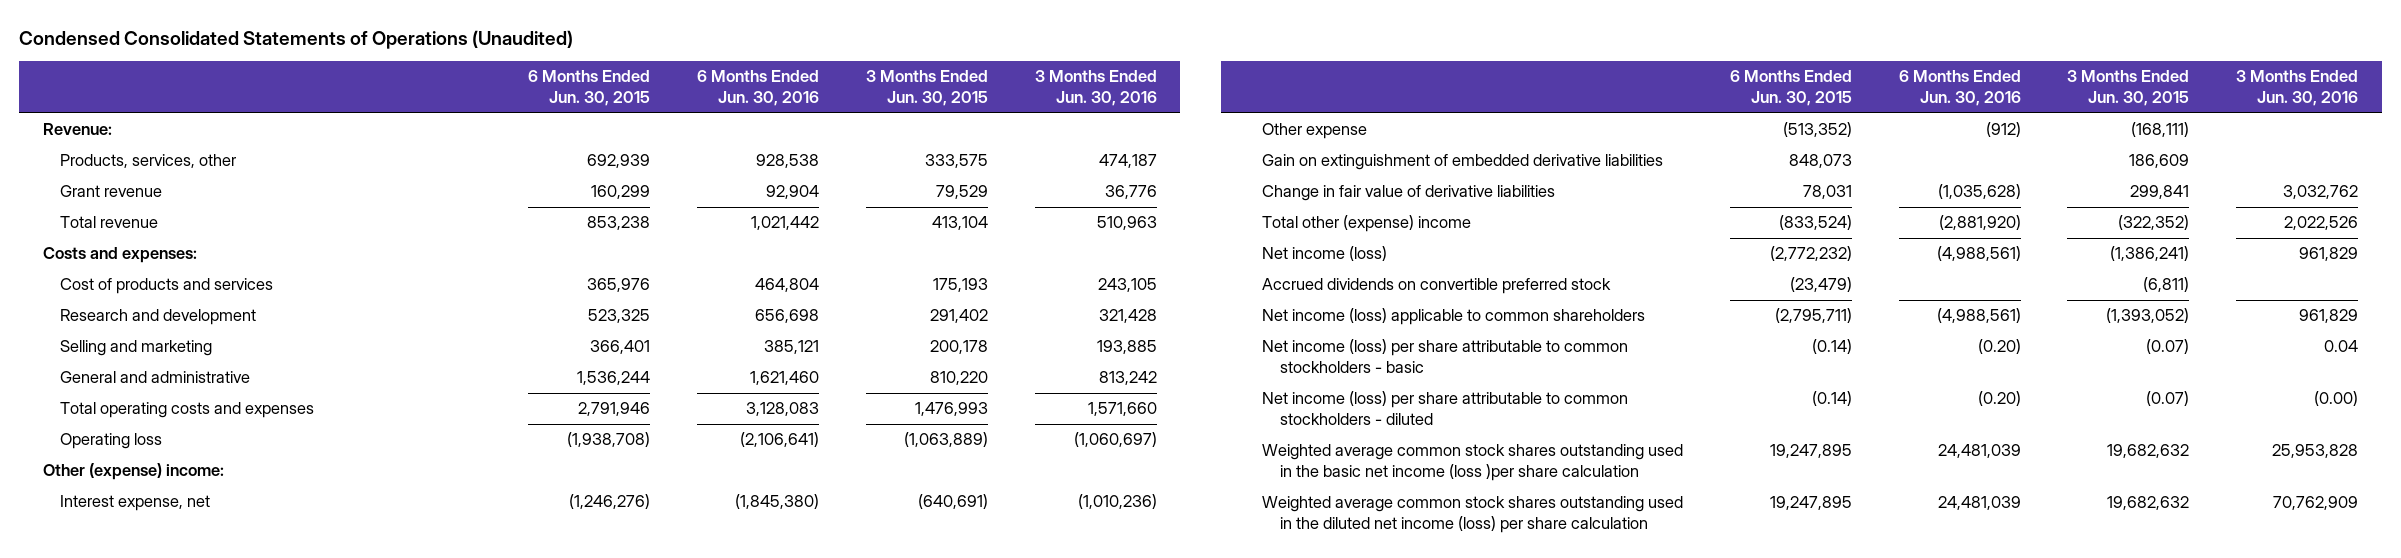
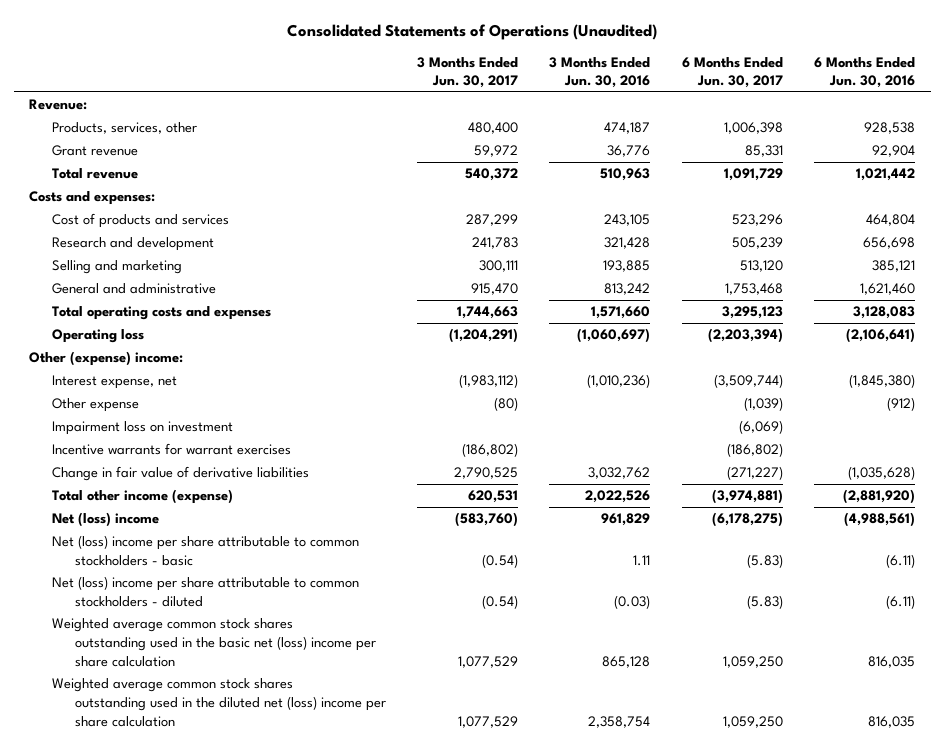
[19,29,574,49] Condensed Consolidated Statements of Operations (Unaudited) -> [287,24,658,41] Consolidated Statements of Operations (Unaudited)
[528,70,651,107] 6 Months Ended Jun. 30, 2015 -> none
[865,70,988,107] 3 Months Ended Jun. 30, 2015 -> none
none -> [416,56,518,89] 3 Months Ended Jun. 30, 2017
none -> [681,56,783,89] 6 Months Ended Jun. 30, 2017
[1261,154,1663,171] Gain on extinguishment of embedded derivative liabilities -> none
none -> [51,421,233,436] Impairment loss on investment
none -> [51,443,291,456] Incentive warrants for warrant exercises
[1261,278,1611,295] Accrued dividends on convertible preferred stock -> none
[1261,308,1645,326] Net income (loss) applicable to common shareholders -> none
[1261,215,1471,233] Total other (expense) income -> [51,489,233,505] Total other income (expense)
[1261,246,1387,262] Net income (loss) -> [51,512,159,528] Net (loss) income
[1261,339,1628,374] Net income (loss) per share attributable to common stockholders - basic -> [51,535,359,566] Net (loss) income per share attributable to common stockholders - basic
[1977,339,2021,355] (0.20) -> [885,553,915,568] (6.11)
[2324,340,2359,353] 0.04 -> [633,554,651,566] 1.11
[1261,391,1628,426] Net income (loss) per share attributable to common stockholders - diluted -> [51,576,359,607] Net (loss) income per share attributable to common stockholders - diluted
[1977,391,2021,407] (0.20) -> [885,594,915,609] (6.11)
[2314,391,2359,407] (0.00) -> [614,594,651,609] (0.03)
[1261,444,1683,482] Weighted average common stock shares outstanding used in the basic net income (loss )per share calculation -> [51,618,376,667] Weighted average common stock shares outstanding used in the basic net (loss) income per share calculation
[1937,444,2021,459] 24,481,039 -> [867,655,915,668] 816,035
[2272,444,2359,459] 25,953,828 -> [602,655,651,668] 865,128
[1261,496,1683,534] Weighted average common stock shares outstanding used in the diluted net income (loss) per share calculation -> [51,678,386,727] Weighted average common stock shares outstanding used in the diluted net (loss) income per share calculation
[1937,496,2021,511] 24,481,039 -> [867,715,915,728] 816,035
[2273,496,2359,511] 70,762,909 -> [588,715,651,728] 2,358,754

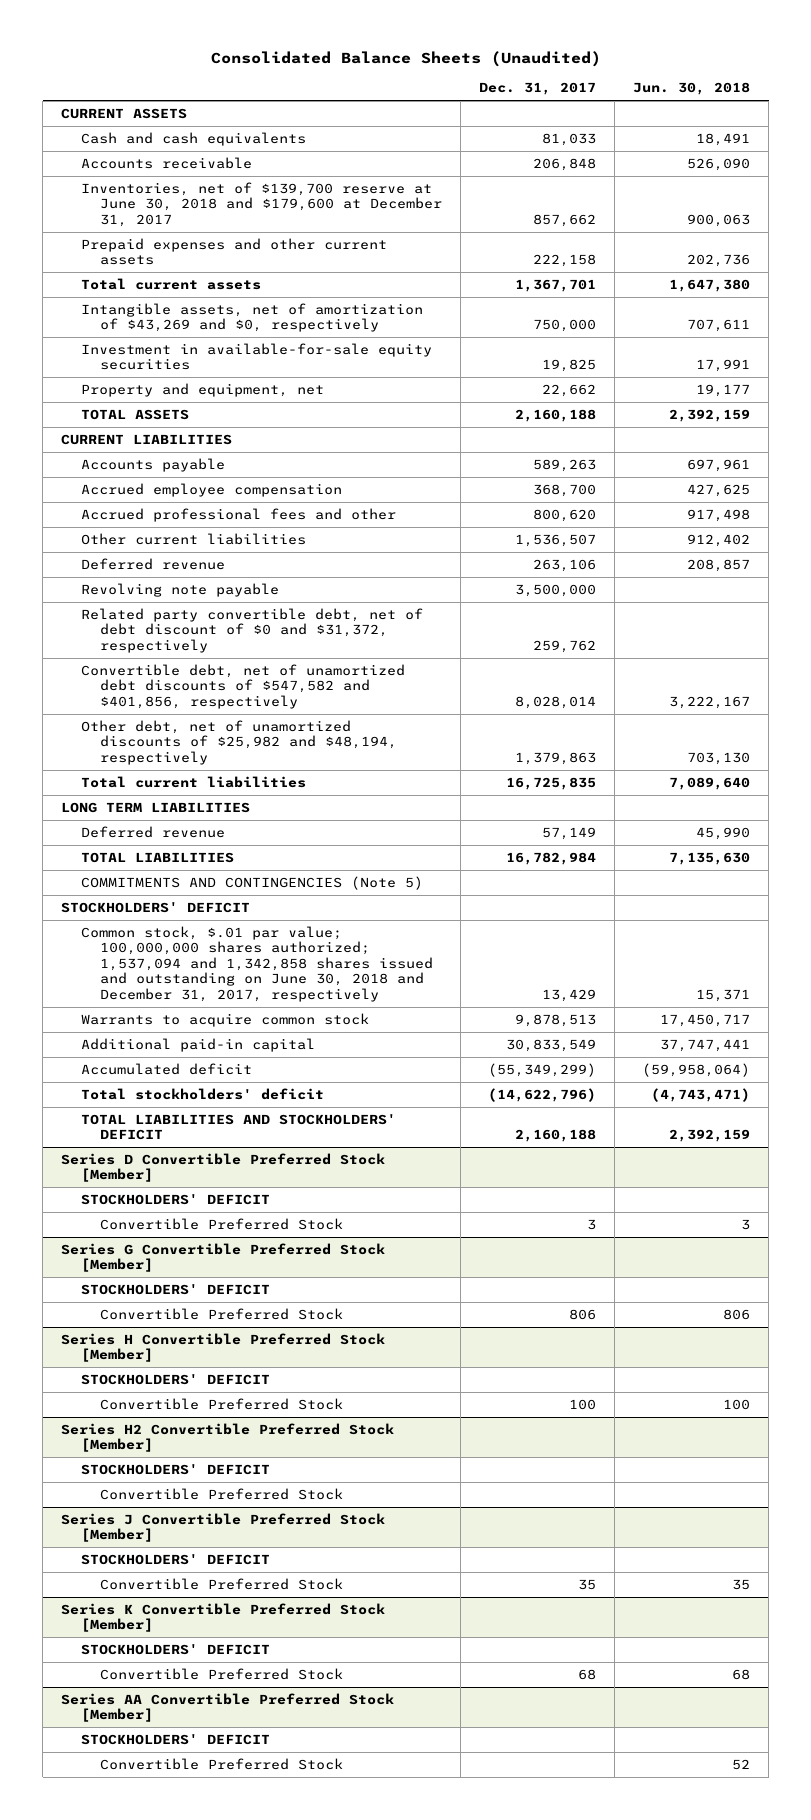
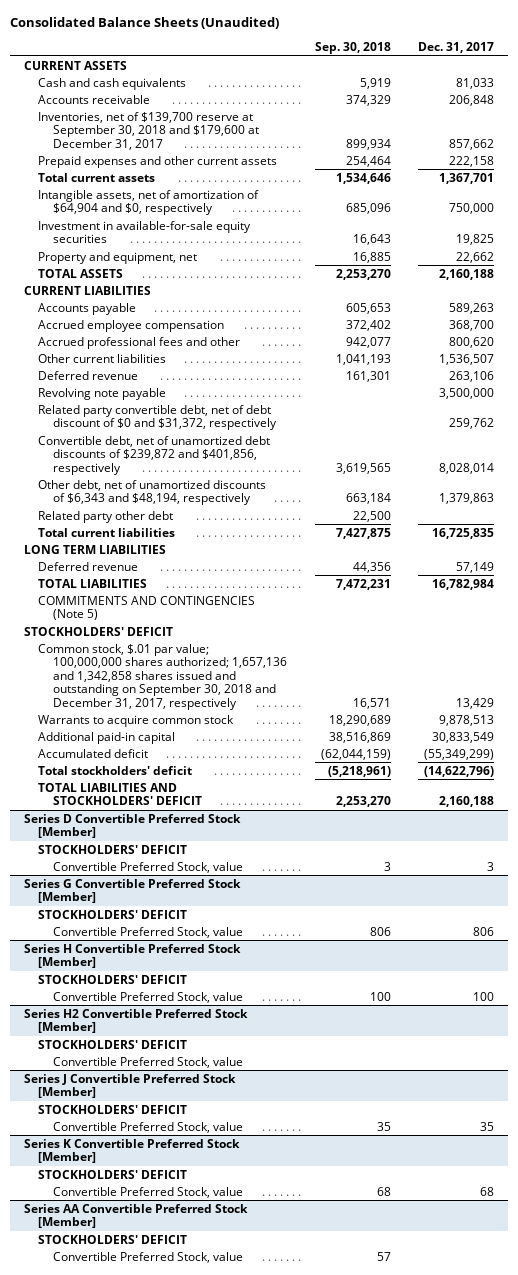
[633,82,751,96] Jun. 30, 2018 -> none
none -> [314,42,391,55] Sep. 30, 2018
[80,181,443,227] Inventories, net of $139,700 reserve at June 30, 2018 and $179,600 at December 31, 2017 -> [38,111,260,150] Inventories, net of $139,700 reserve at September 30, 2018 and $179,600 at December 31, 2017
[80,302,423,333] Intangible assets, net of amortization of $43,269 and $0, respectively -> [38,189,260,216] Intangible assets, net of amortization of $64,904 and $0, respectively
[80,663,405,709] Convertible debt, net of unamortized debt discounts of $547,582 and $401,856, respectively -> [38,435,271,475] Convertible debt, net of unamortized debt discounts of $239,872 and $401,856, respectively
[80,719,398,765] Other debt, net of unamortized discounts of $25,982 and $48,194, respectively -> [38,479,267,506] Other debt, net of unamortized discounts of $6,343 and $48,194, respectively
none -> [38,510,174,523] Related party other debt
[80,925,434,1002] Common stock, $.01 par value; 100,000,000 shares authorized; 1,537,094 and 1,342,858 shares issued and outstanding on June 30, 2018 and December 31, 2017, respectively -> [38,643,288,710] Common stock, $.01 par value; 100,000,000 shares authorized; 1,657,136 and 1,342,858 shares issued and outstanding on September 30, 2018 and December 31, 2017, respectively
[100,1217,344,1230] Convertible Preferred Stock -> [53,861,244,873] Convertible Preferred Stock, value
[100,1307,344,1320] Convertible Preferred Stock -> [53,926,244,938] Convertible Preferred Stock, value
[100,1397,344,1410] Convertible Preferred Stock -> [53,991,244,1003] Convertible Preferred Stock, value
[100,1487,344,1500] Convertible Preferred Stock -> [53,1056,244,1068] Convertible Preferred Stock, value
[100,1577,344,1590] Convertible Preferred Stock -> [53,1121,244,1133] Convertible Preferred Stock, value
[100,1667,344,1680] Convertible Preferred Stock -> [53,1186,244,1198] Convertible Preferred Stock, value
[100,1757,344,1770] Convertible Preferred Stock -> [53,1251,244,1263] Convertible Preferred Stock, value

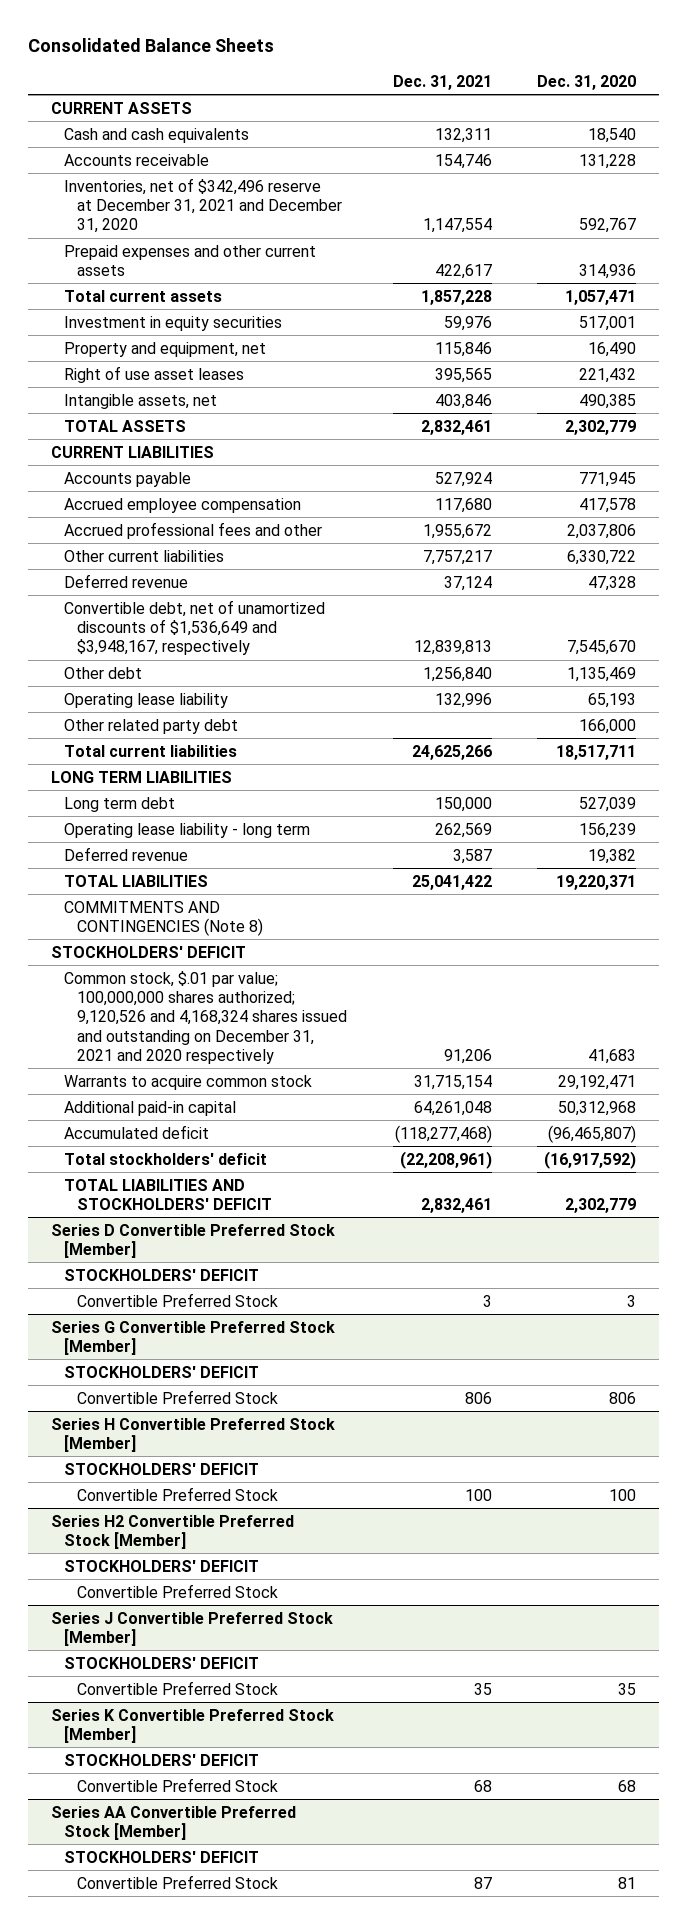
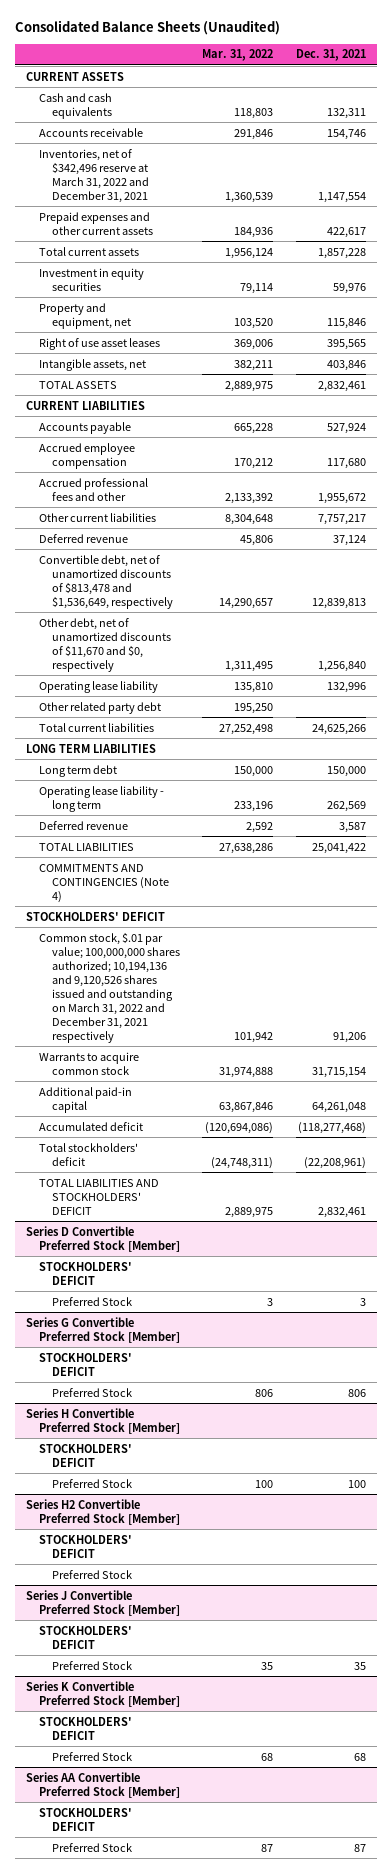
[27,38,274,53] Consolidated Balance Sheets -> [15,20,281,36] Consolidated Balance Sheets (Unaudited)
[537,74,637,90] Dec. 31, 2020 -> none
none -> [202,49,274,62] Mar. 31, 2022
[63,177,342,234] Inventories, net of $342,496 reserve at December 31, 2021 and December 31, 2020 -> [39,148,150,203] Inventories, net of $342,496 reserve at March 31, 2022 and December 31, 2021
[63,599,325,656] Convertible debt, net of unamortized discounts of $1,536,649 and $3,948,167, respectively -> [39,554,174,609] Convertible debt, net of unamortized discounts of $813,478 and $1,536,649, respectively
[63,666,142,679] Other debt -> [39,617,172,672] Other debt, net of unamortized discounts of $11,670 and $0, respectively
[63,900,263,936] COMMITMENTS AND CONTINGENCIES (Note 8) -> [39,863,170,903] COMMITMENTS AND CONTINGENCIES (Note 4)
[63,970,347,1065] Common stock, $.01 par value; 100,000,000 shares authorized; 9,120,526 and 4,168,324 shares issued and outstanding on December 31, 2021 and 2020 respectively -> [39,931,181,1043] Common stock, $.01 par value; 100,000,000 shares authorized; 10,194,136 and 9,120,526 shares issued and outstanding on March 31, 2022 and December 31, 2021 respectively
[76,1292,278,1307] Convertible Preferred Stock -> [52,1296,133,1306] Preferred Stock
[76,1389,278,1404] Convertible Preferred Stock -> [52,1387,133,1397] Preferred Stock
[76,1486,278,1501] Convertible Preferred Stock -> [52,1478,133,1488] Preferred Stock
[76,1583,278,1598] Convertible Preferred Stock -> [52,1569,133,1579] Preferred Stock
[76,1680,278,1695] Convertible Preferred Stock -> [52,1660,133,1670] Preferred Stock
[76,1777,278,1792] Convertible Preferred Stock -> [52,1751,133,1761] Preferred Stock
[76,1874,278,1889] Convertible Preferred Stock -> [52,1842,133,1852] Preferred Stock

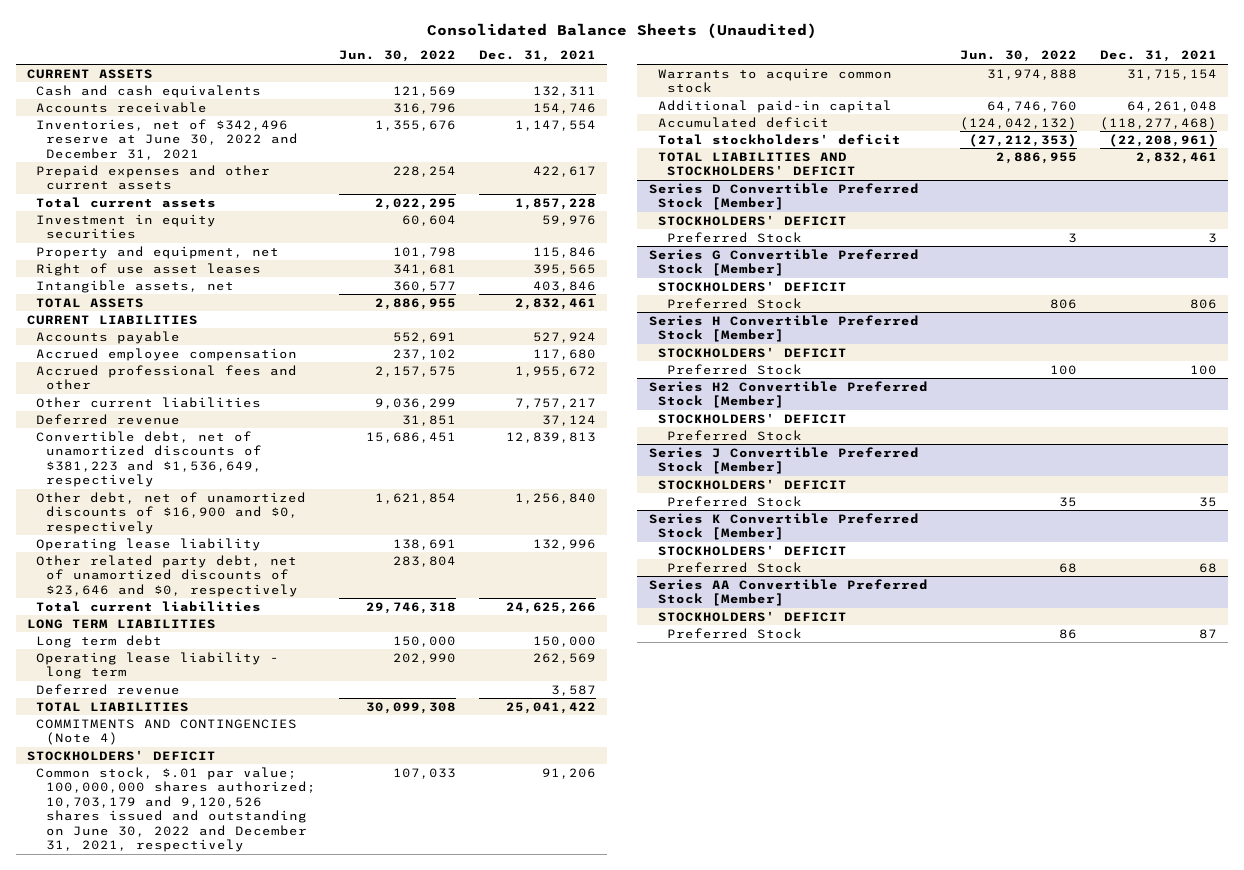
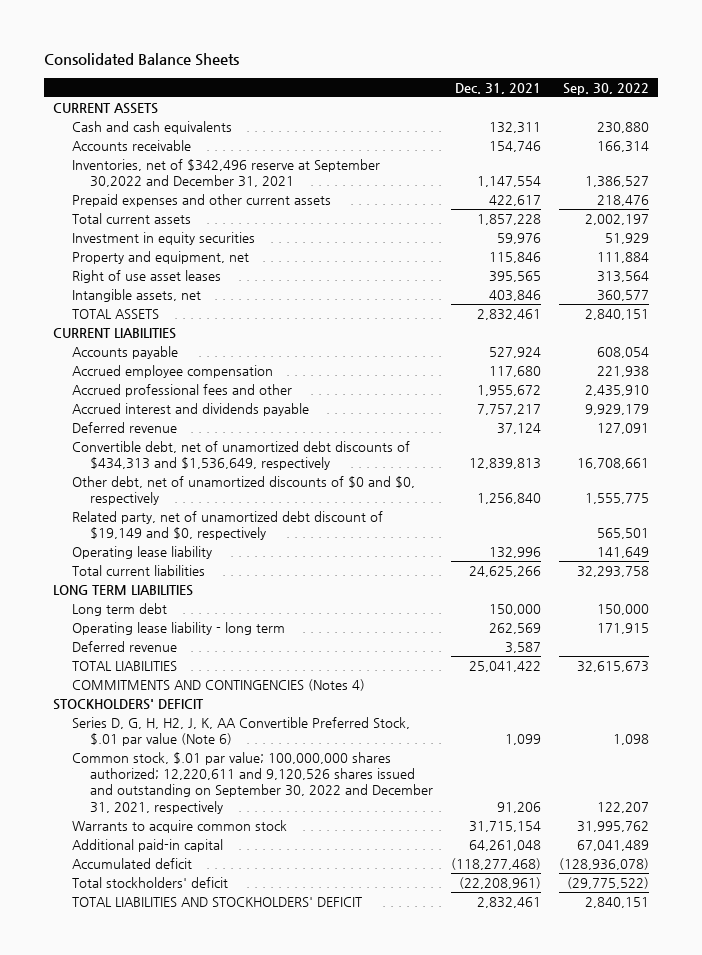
[427,22,818,39] Consolidated Balance Sheets (Unaudited) -> [43,53,239,67] Consolidated Balance Sheets
[338,50,456,63] Jun. 30, 2022 -> none
none -> [563,82,650,95] Sep. 30, 2022
[36,118,298,160] Inventories, net of $342,496 reserve at June 30, 2022 and December 31, 2021 -> [71,159,380,188] Inventories, net of $342,496 reserve at September 30,2022 and December 31, 2021
[36,396,262,408] Other current liabilities -> [71,403,309,417] Accrued interest and dividends payable
[36,430,262,488] Convertible debt, net of unamortized discounts of $381,223 and $1,536,649, respectively -> [71,441,410,471] Convertible debt, net of unamortized debt discounts of $434,313 and $1,536,649, respectively
[36,491,307,534] Other debt, net of unamortized discounts of $16,900 and $0, respectively -> [71,476,415,506] Other debt, net of unamortized discounts of $0 and $0, respectively
none -> [71,511,383,541] Related party, net of unamortized debt discount of $19,149 and $0, respectively
[36,554,298,597] Other related party debt, net of unamortized discounts of $23,646 and $0, respectively -> none
[36,718,298,746] COMMITMENTS AND CONTINGENCIES (Note 4) -> [71,679,365,692] COMMITMENTS AND CONTINGENCIES (Notes 4)
none -> [71,717,410,747] Series D, G, H, H2, J, K, AA Convertible Preferred Stock, $.01 par value (Note 6)
[36,766,316,853] Common stock, $.01 par value; 100,000,000 shares authorized; 10,703,179 and 9,120,526 shares issued and outstanding on June 30, 2022 and December 31, 2021, respectively -> [71,752,434,814] Common stock, $.01 par value; 100,000,000 shares authorized; 12,220,611 and 9,120,526 shares issued and outstanding on September 30, 2022 and December 31, 2021, respectively
[648,182,919,211] Series D Convertible Preferred Stock [Member] -> none
[657,214,847,226] STOCKHOLDERS' DEFICIT -> none
[666,231,802,243] Preferred Stock -> none
[648,248,919,277] Series G Convertible Preferred Stock [Member] -> none
[657,280,847,292] STOCKHOLDERS' DEFICIT -> none
[666,297,802,309] Preferred Stock -> none
[648,314,919,343] Series H Convertible Preferred Stock [Member] -> none
[657,346,847,358] STOCKHOLDERS' DEFICIT -> none
[666,363,802,375] Preferred Stock -> none
[648,380,928,409] Series H2 Convertible Preferred Stock [Member] -> none
[657,412,847,424] STOCKHOLDERS' DEFICIT -> none
[666,429,802,441] Preferred Stock -> none
[648,446,919,475] Series J Convertible Preferred Stock [Member] -> none
[657,478,847,490] STOCKHOLDERS' DEFICIT -> none
[666,495,802,507] Preferred Stock -> none
[648,512,919,541] Series K Convertible Preferred Stock [Member] -> none
[657,544,847,556] STOCKHOLDERS' DEFICIT -> none
[666,561,802,573] Preferred Stock -> none
[648,578,928,607] Series AA Convertible Preferred Stock [Member] -> none
[657,610,847,622] STOCKHOLDERS' DEFICIT -> none
[666,627,802,639] Preferred Stock -> none

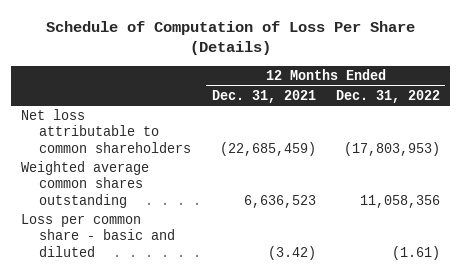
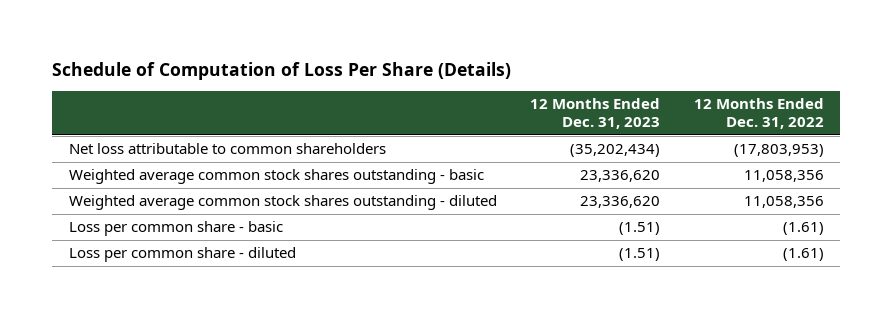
[211,89,316,103] Dec. 31, 2021 -> none
none -> [530,98,661,130] 12 Months Ended Dec. 31, 2023
[21,161,150,208] Weighted average common shares outstanding -> [68,169,484,185] Weighted average common stock shares outstanding - basic
none -> [68,195,497,211] Weighted average common stock shares outstanding - diluted
[21,214,176,257] Loss per common share - basic and diluted -> [68,221,283,237] Loss per common share - basic
none -> [68,247,296,263] Loss per common share - diluted

